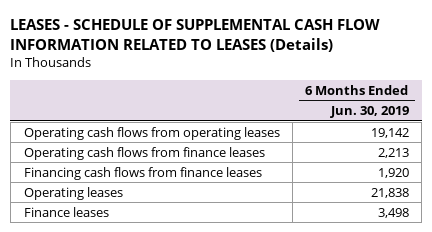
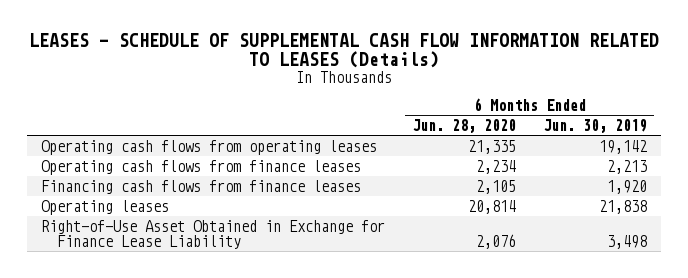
none -> [412,119,517,134] Jun. 28, 2020
[23,206,109,217] Finance leases -> [40,219,385,249] Right-of-Use Asset Obtained in Exchange for Finance Lease Liability

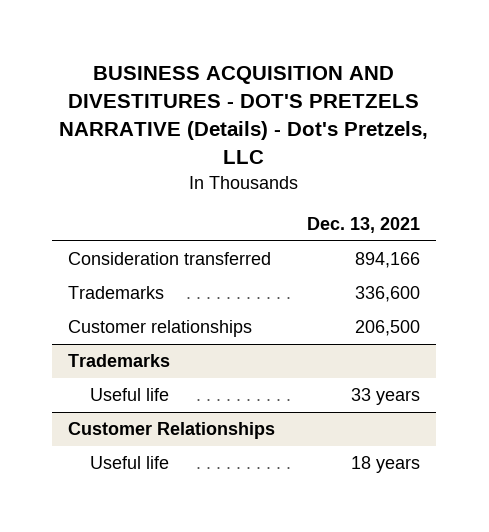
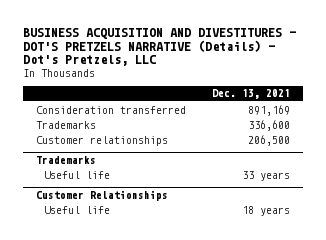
[355,252,421,269] 894,166 -> [247,104,290,116] 891,169

